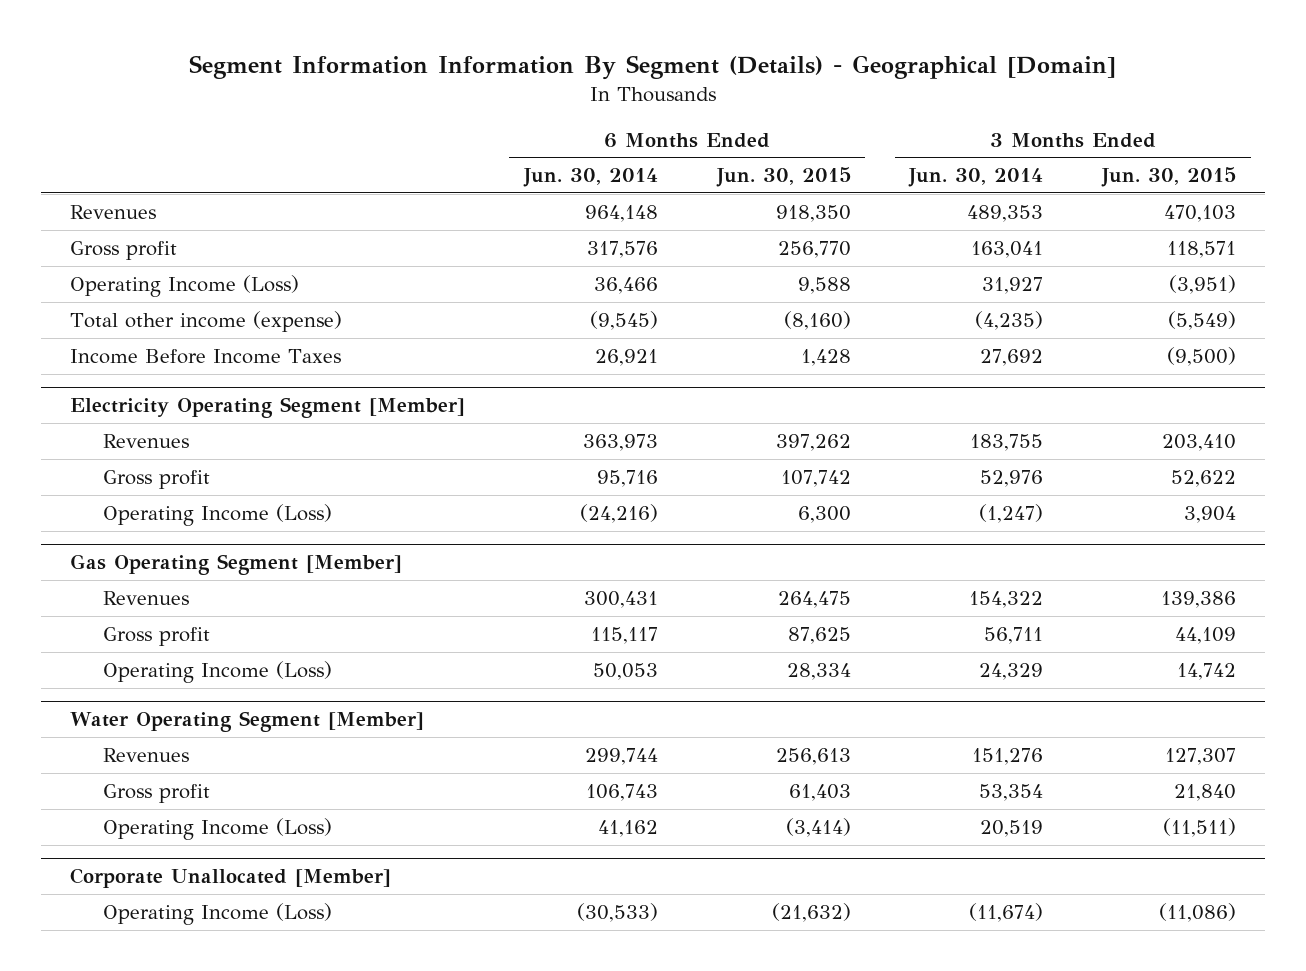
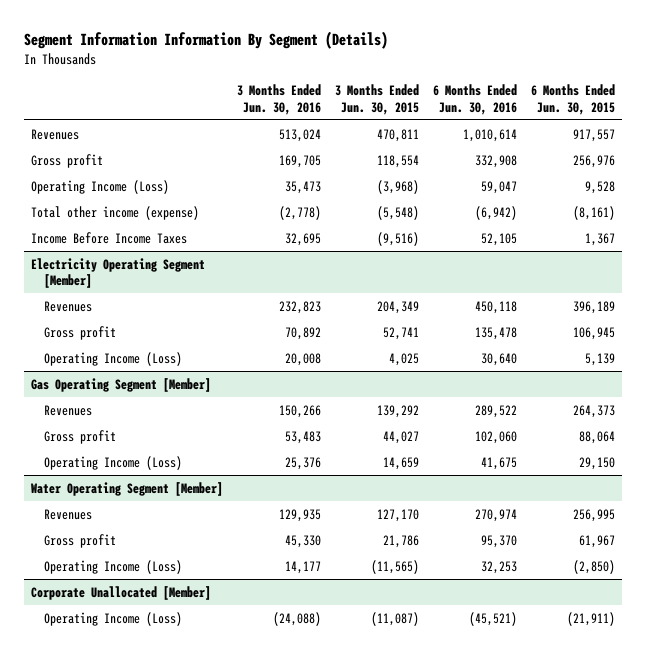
[189,54,1117,80] Segment Information Information By Segment (Details) - Geographical [Domain] -> [24,31,389,50] Segment Information Information By Segment (Details)
[522,168,658,188] Jun. 30, 2014 -> none
[908,168,1044,188] Jun. 30, 2014 -> none
none -> [237,84,322,115] 3 Months Ended Jun. 30, 2016
none -> [432,84,517,115] 6 Months Ended Jun. 30, 2016
[775,204,851,222] 918,350 -> [572,128,615,142] 917,557
[1164,204,1237,222] 470,103 -> [376,128,419,142] 470,811
[777,240,851,258] 256,770 -> [572,154,615,168] 256,976
[1167,240,1237,258] 118,571 -> [376,154,419,168] 118,554
[797,276,851,294] 9,588 -> [584,180,615,194] 9,528
[1169,274,1237,294] (3,951) -> [376,179,419,194] (3,968)
[783,310,851,330] (8,160) -> [572,205,615,220] (8,161)
[1168,310,1237,330] (5,549) -> [376,205,419,220] (5,548)
[800,348,851,366] 1,428 -> [584,232,615,246] 1,367
[1167,346,1237,366] (9,500) -> [376,231,419,246] (9,516)
[775,433,851,451] 397,262 -> [572,300,615,314] 396,189
[1162,433,1237,451] 203,410 -> [376,300,419,314] 204,349
[780,469,851,487] 107,742 -> [572,326,615,340] 106,945
[1171,469,1237,487] 52,622 -> [382,326,419,340] 52,741
[797,505,851,523] 6,300 -> [584,352,615,366] 5,139
[1184,505,1237,523] 3,904 -> [388,352,419,366] 4,025
[777,590,851,608] 264,475 -> [572,404,615,418] 264,373
[1161,590,1237,608] 139,386 -> [376,404,419,418] 139,292
[787,626,851,644] 87,625 -> [578,430,615,444] 88,064
[1175,626,1237,644] 44,109 -> [382,430,419,444] 44,027
[786,662,851,680] 28,334 -> [578,456,615,470] 29,150
[1177,662,1237,680] 14,742 -> [382,456,419,470] 14,659
[775,747,851,765] 256,613 -> [572,508,615,522] 256,995
[1165,747,1237,765] 127,307 -> [376,508,419,522] 127,170
[788,783,851,801] 61,403 -> [578,534,615,548] 61,967
[1174,783,1237,801] 21,840 -> [382,534,419,548] 21,786
[785,817,851,837] (3,414) -> [572,559,615,574] (2,850)
[1163,817,1237,837] (11,511) -> [370,559,419,574] (11,565)
[771,902,851,922] (21,632) -> [566,611,615,626] (21,911)
[1159,902,1237,922] (11,086) -> [370,611,419,626] (11,087)

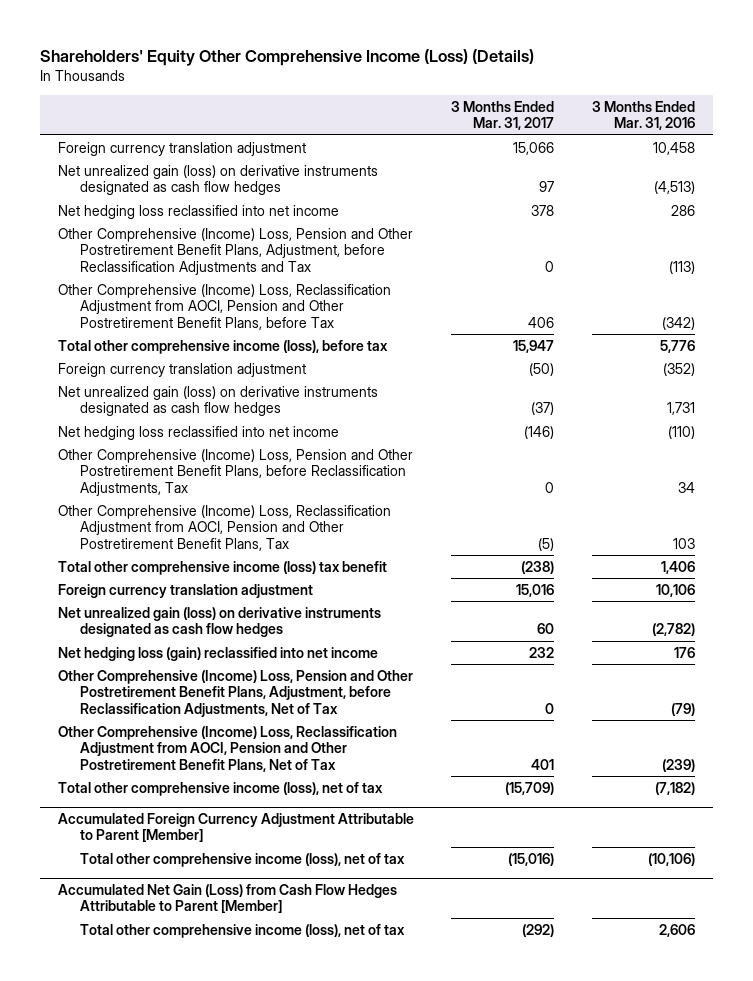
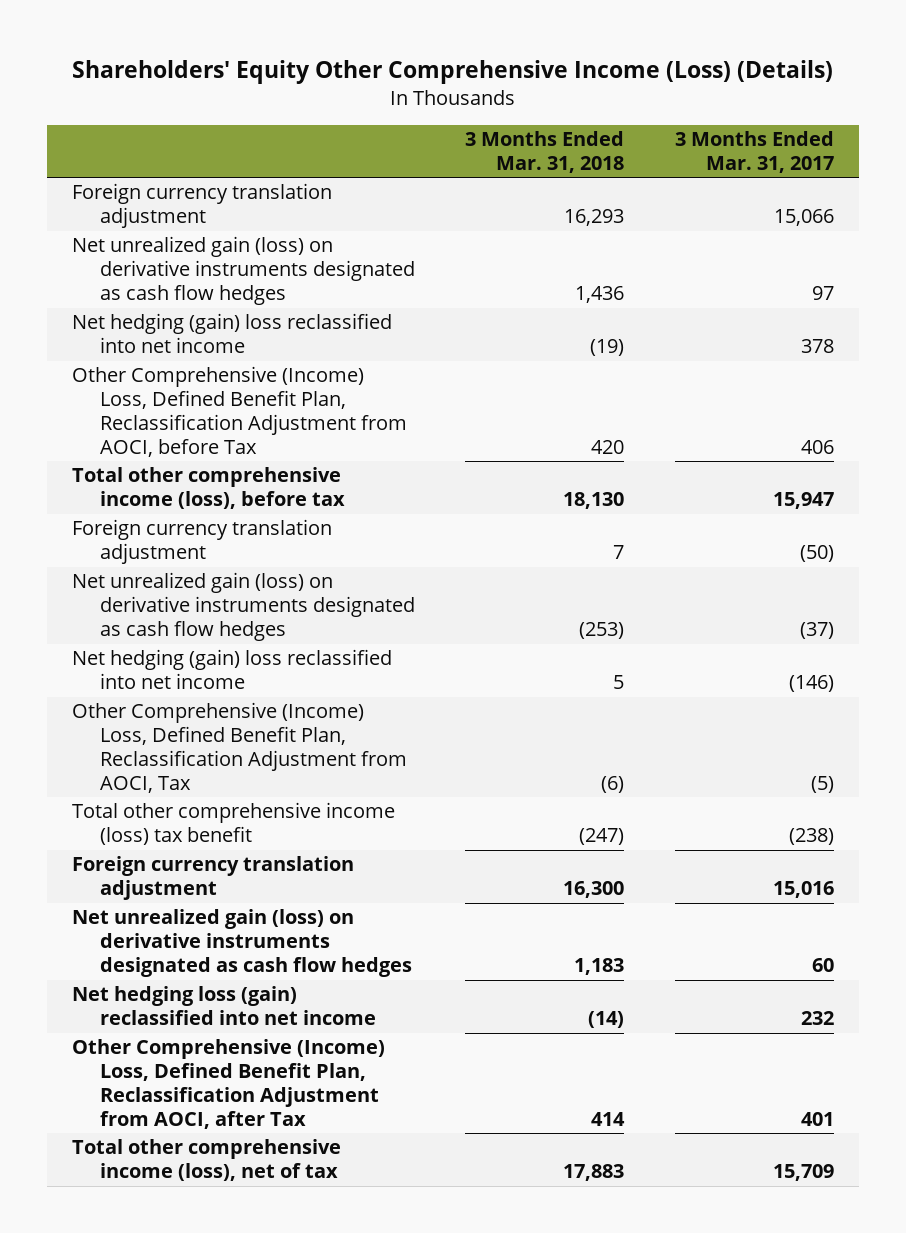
[591,100,695,131] 3 Months Ended Mar. 31, 2016 -> none
none -> [465,130,625,173] 3 Months Ended Mar. 31, 2018
[58,227,414,275] Other Comprehensive (Income) Loss, Pension and Other Postretirement Benefit Plans, Adjustment, before Reclassification Adjustments and Tax -> none
[58,204,340,219] Net hedging loss reclassified into net income -> [72,313,393,354] Net hedging (gain) loss reclassified into net income
[58,283,392,330] Other Comprehensive (Income) Loss, Reclassification Adjustment from AOCI, Pension and Other Postretirement Benefit Plans, before Tax -> [72,366,407,457] Other Comprehensive (Income) Loss, Defined Benefit Plan, Reclassification Adjustment from AOCI, before Tax
[58,448,414,496] Other Comprehensive (Income) Loss, Pension and Other Postretirement Benefit Plans, before Reclassification Adjustments, Tax -> none
[58,425,340,440] Net hedging loss reclassified into net income -> [72,649,393,690] Net hedging (gain) loss reclassified into net income
[58,504,392,551] Other Comprehensive (Income) Loss, Reclassification Adjustment from AOCI, Pension and Other Postretirement Benefit Plans, Tax -> [72,702,407,793] Other Comprehensive (Income) Loss, Defined Benefit Plan, Reclassification Adjustment from AOCI, Tax
[58,669,414,717] Other Comprehensive (Income) Loss, Pension and Other Postretirement Benefit Plans, Adjustment, before Reclassification Adjustments, Net of Tax -> none
[58,813,415,843] Accumulated Foreign Currency Adjustment Attributable to Parent [Member] -> none
[79,852,405,867] Total other comprehensive income (loss), net of tax -> none
[58,884,398,914] Accumulated Net Gain (Loss) from Cash Flow Hedges Attributable to Parent [Member] -> none
[79,923,405,938] Total other comprehensive income (loss), net of tax -> none
[58,725,398,772] Other Comprehensive (Income) Loss, Reclassification Adjustment from AOCI, Pension and Other Postretirement Benefit Plans, Net of Tax -> [72,1039,386,1129] Other Comprehensive (Income) Loss, Defined Benefit Plan, Reclassification Adjustment from AOCI, after Tax
[505,781,555,795] (15,709) -> [772,1164,834,1182] 15,709

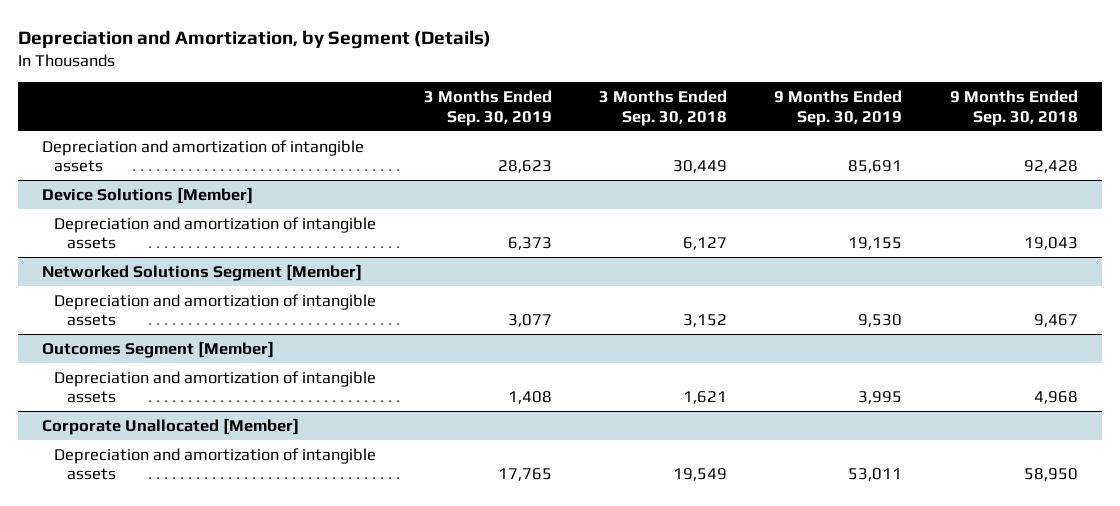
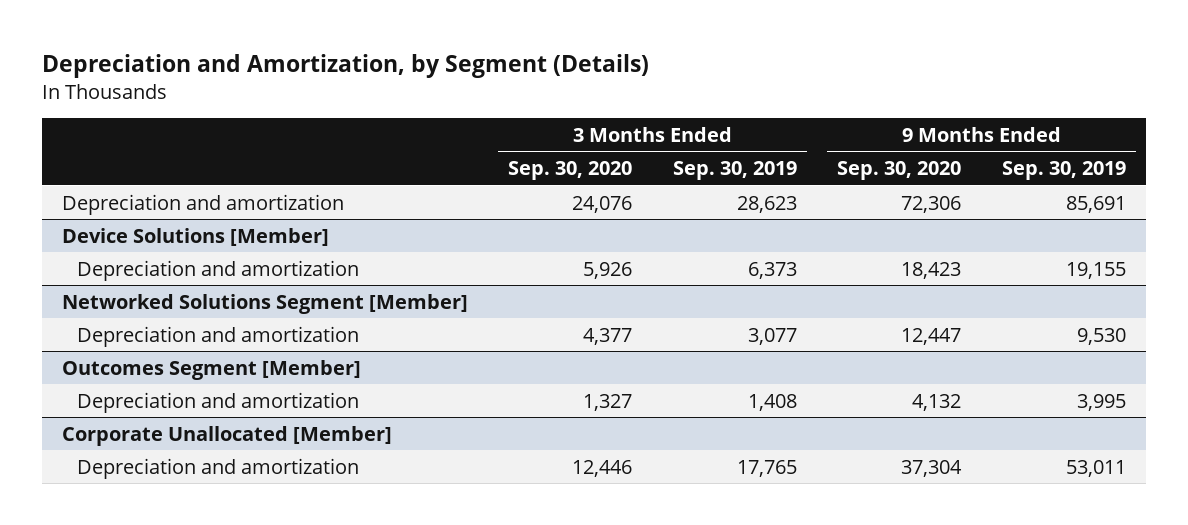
[599,89,728,126] 3 Months Ended Sep. 30, 2018 -> none
[949,89,1078,126] 9 Months Ended Sep. 30, 2018 -> none
none -> [508,161,633,181] Sep. 30, 2020
none -> [837,161,962,181] Sep. 30, 2020
[41,139,364,173] Depreciation and amortization of intangible assets -> [61,193,344,215] Depreciation and amortization
[54,216,377,250] Depreciation and amortization of intangible assets -> [77,259,360,281] Depreciation and amortization
[54,293,377,327] Depreciation and amortization of intangible assets -> [77,325,360,347] Depreciation and amortization
[54,370,377,404] Depreciation and amortization of intangible assets -> [77,391,360,413] Depreciation and amortization
[54,447,377,481] Depreciation and amortization of intangible assets -> [77,457,360,479] Depreciation and amortization

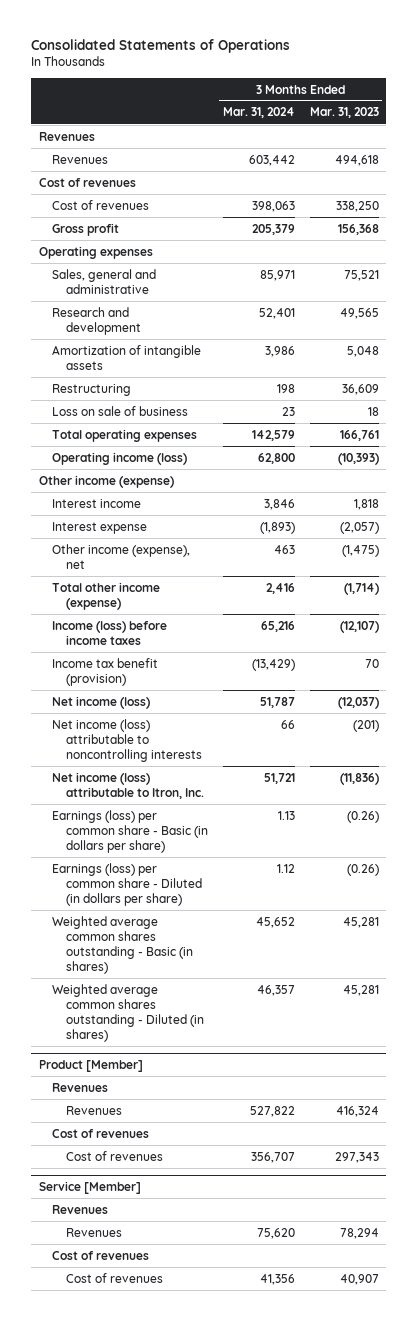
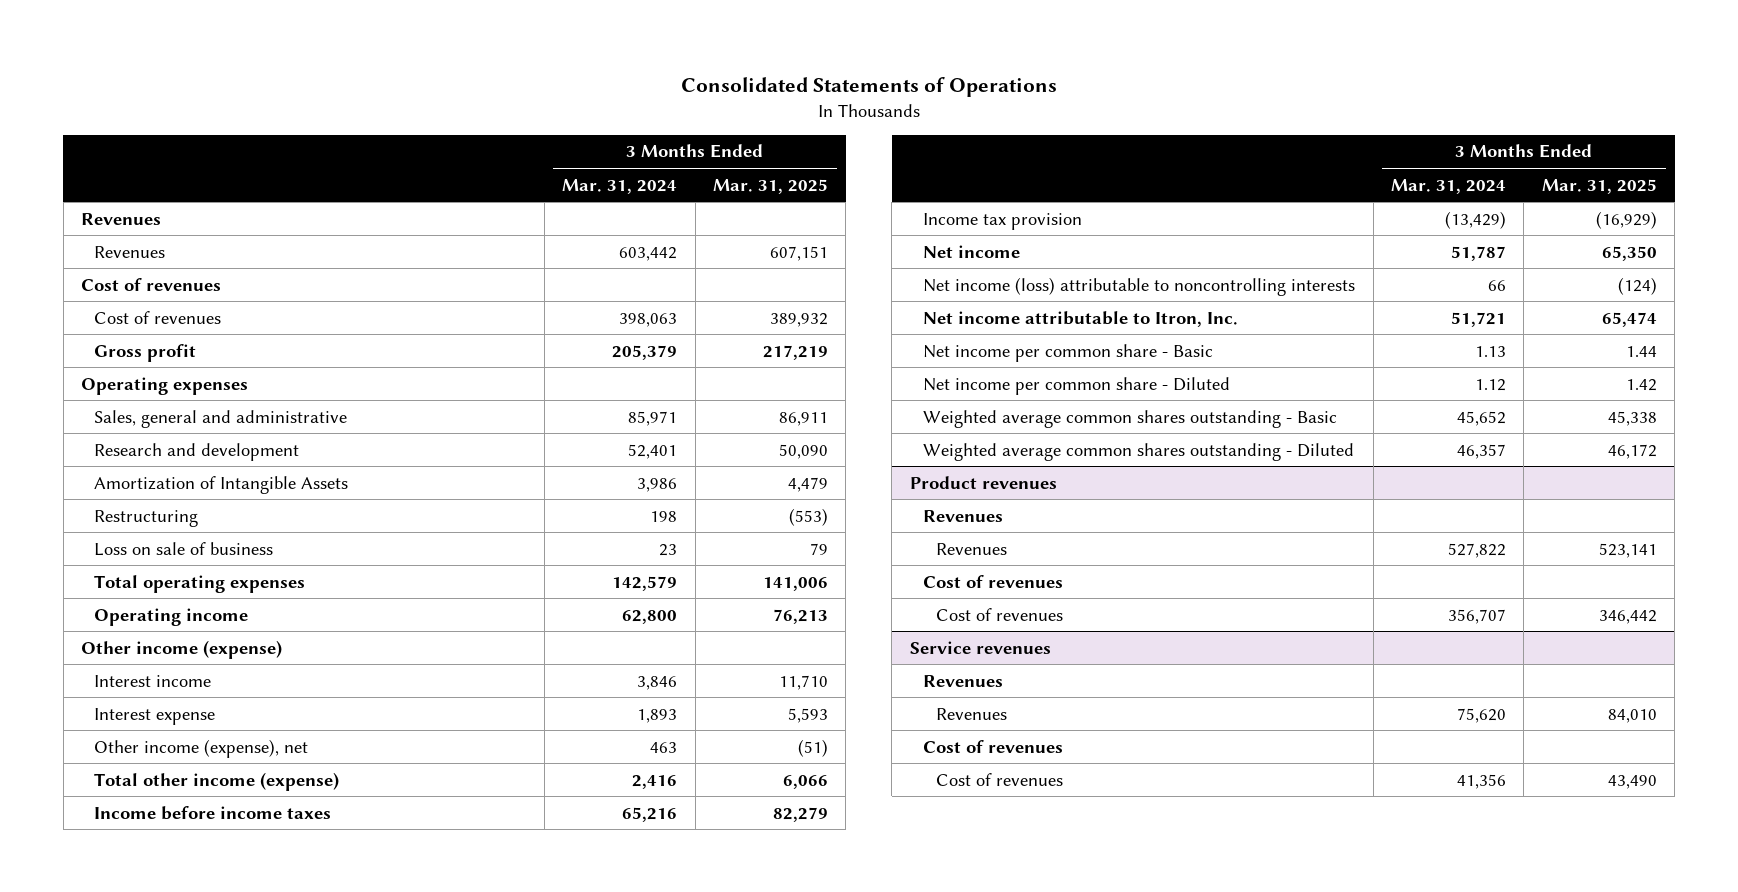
[309,107,379,119] Mar. 31, 2023 -> none
none -> [713,178,829,194] Mar. 31, 2025
[52,344,202,370] Amortization of intangible assets -> [94,475,349,494] Amortization of Intangible Assets
[52,451,188,465] Operating income (loss) -> [94,607,249,626] Operating income
[259,521,295,534] (1,893) -> [637,708,678,723] 1,893
[52,620,168,645] Income (loss) before income taxes -> [94,805,332,820] Income before income taxes
[52,657,159,686] Income tax benefit (provision) -> [923,212,1083,230] Income tax provision
[52,695,151,709] Net income (loss) -> [923,244,1021,258] Net income
[52,771,205,799] Net income (loss) attributable to Itron, Inc. -> [923,310,1239,327] Net income attributable to Itron, Inc.
[52,809,209,853] Earnings (loss) per common share - Basic (in dollars per share) -> [923,343,1214,362] Net income per common share - Basic
[52,862,203,906] Earnings (loss) per common share - Diluted (in dollars per share) -> [923,376,1231,395] Net income per common share - Diluted
[52,915,194,974] Weighted average common shares outstanding - Basic (in shares) -> [923,409,1338,428] Weighted average common shares outstanding - Basic
[52,983,205,1042] Weighted average common shares outstanding - Diluted (in shares) -> [923,442,1355,461] Weighted average common shares outstanding - Diluted
[38,1060,143,1073] Product [Member] -> [909,475,1057,489] Product revenues
[38,1181,141,1195] Service [Member] -> [909,640,1051,654] Service revenues

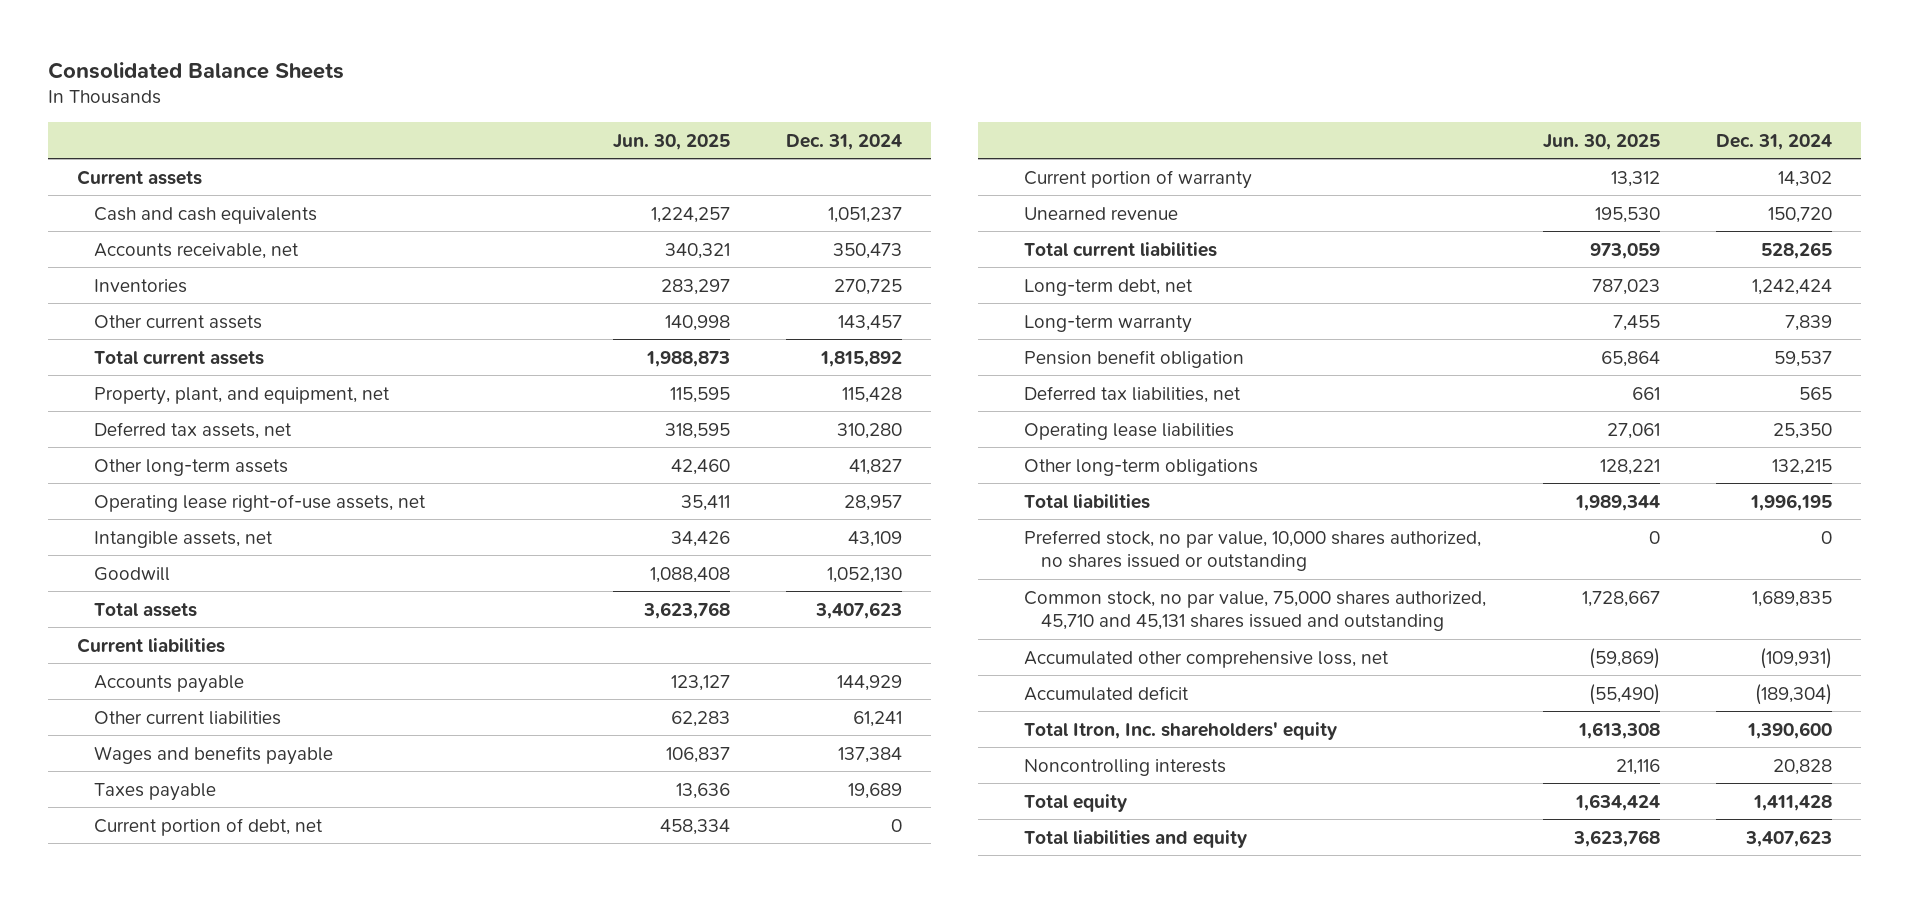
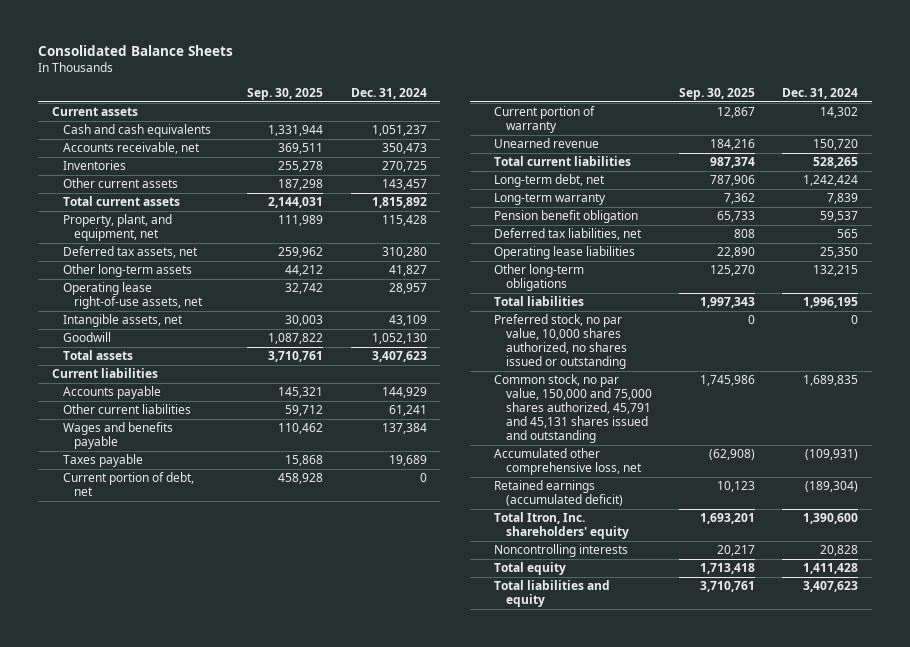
[612,133,730,150] Jun. 30, 2025 -> none
none -> [247,88,324,101] Sep. 30, 2025
[1023,590,1486,632] Common stock, no par value, 75,000 shares authorized, 45,710 and 45,131 shares issued and outstanding -> [494,374,652,444] Common stock, no par value, 150,000 and 75,000 shares authorized, 45,791 and 45,131 shares issued and outstanding
[1023,685,1189,701] Accumulated deficit -> [494,480,623,507] Retained earnings (accumulated deficit)

